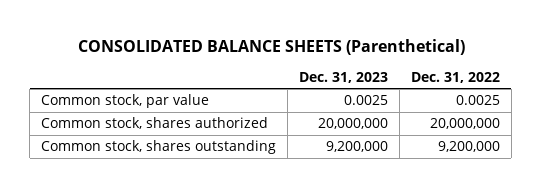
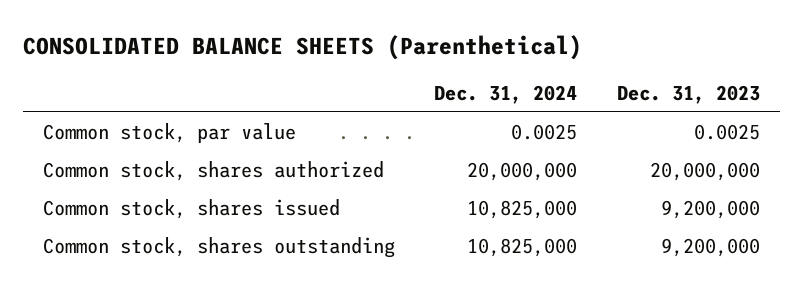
[410,71,500,83] Dec. 31, 2022 -> none
none -> [434,84,578,104] Dec. 31, 2024
none -> [43,198,341,219] Common stock, shares issued

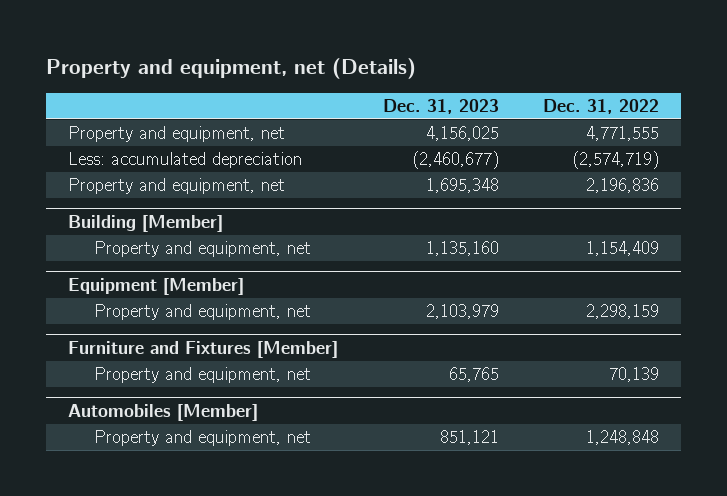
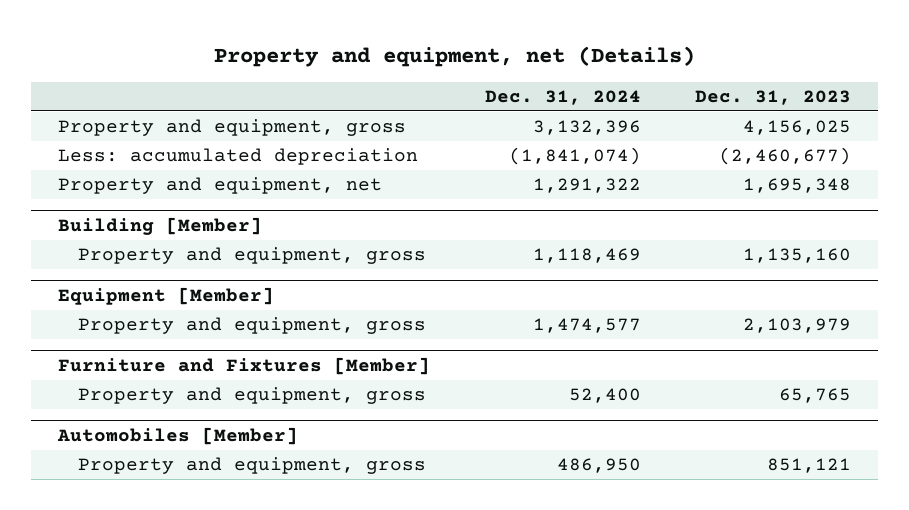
[543,98,660,114] Dec. 31, 2022 -> none
none -> [484,89,641,105] Dec. 31, 2024
[68,126,286,143] Property and equipment, net -> [58,119,407,137] Property and equipment, gross
[94,241,312,258] Property and equipment, net -> [78,247,427,265] Property and equipment, gross
[94,304,312,321] Property and equipment, net -> [78,317,427,335] Property and equipment, gross
[94,367,312,384] Property and equipment, net -> [78,387,427,405] Property and equipment, gross
[94,430,312,447] Property and equipment, net -> [78,457,427,475] Property and equipment, gross

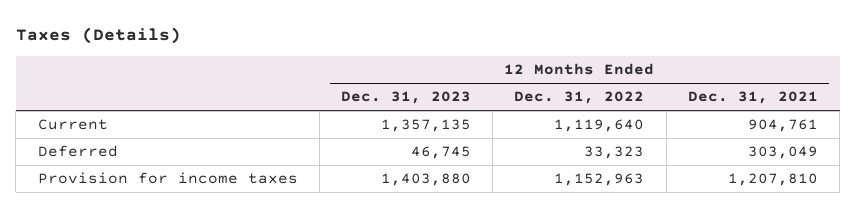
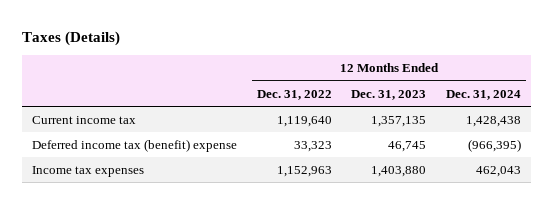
[687,91,818,105] Dec. 31, 2021 -> none
none -> [446,89,522,100] Dec. 31, 2024
[37,119,108,131] Current -> [31,115,136,124] Current income tax
[37,145,118,158] Deferred -> [31,138,237,152] Deferred income tax (benefit) expense
[37,172,298,185] Provision for income taxes -> [31,165,144,177] Income tax expenses

